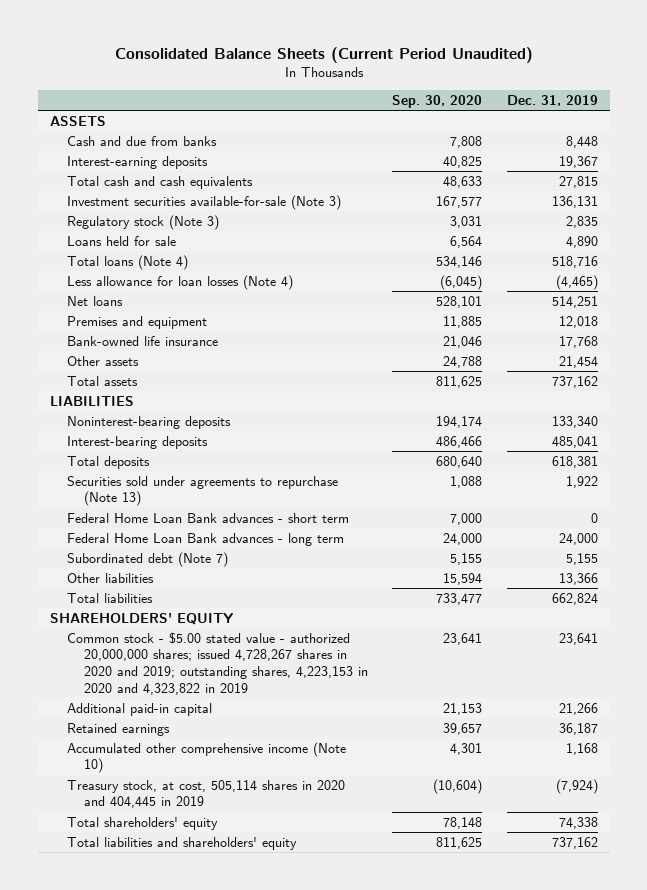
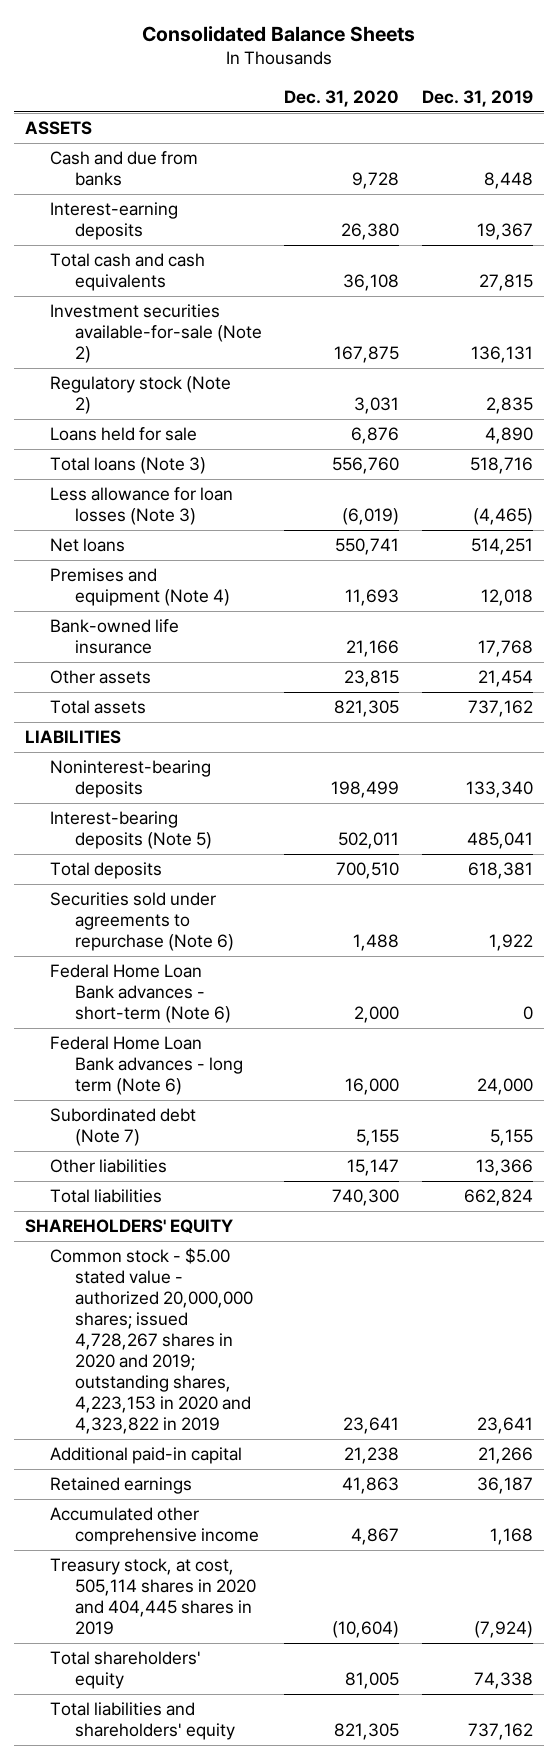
[114,46,533,63] Consolidated Balance Sheets (Current Period Unaudited) -> [142,26,416,43] Consolidated Balance Sheets
[392,94,483,108] Sep. 30, 2020 -> none
none -> [284,89,400,107] Dec. 31, 2020
[66,194,341,210] Investment securities available-for-sale (Note 3) -> [50,304,262,364] Investment securities available-for-sale (Note 2)
[66,214,219,230] Regulatory stock (Note 3) -> [50,376,232,415] Regulatory stock (Note 2)
[66,254,188,270] Total loans (Note 4) -> [50,457,207,475] Total loans (Note 3)
[66,274,293,290] Less allowance for loan losses (Note 4) -> [50,487,234,526] Less allowance for loan losses (Note 3)
[66,315,207,329] Premises and equipment -> [50,568,230,607] Premises and equipment (Note 4)
[66,435,208,449] Interest-bearing deposits -> [50,811,212,850] Interest-bearing deposits (Note 5)
[66,475,338,507] Securities sold under agreements to repurchase (Note 13) -> [50,892,234,952] Securities sold under agreements to repurchase (Note 6)
[66,512,349,523] Federal Home Loan Bank advances - short term -> [50,964,231,1024] Federal Home Loan Bank advances - short-term (Note 6)
[66,532,344,546] Federal Home Loan Bank advances - long term -> [50,1036,243,1096] Federal Home Loan Bank advances - long term (Note 6)
[66,741,346,774] Accumulated other comprehensive income (Note 10) -> [50,1507,259,1546] Accumulated other comprehensive income
[66,779,345,809] Treasury stock, at cost, 505,114 shares in 2020 and 404,445 in 2019 -> [50,1558,256,1636] Treasury stock, at cost, 505,114 shares in 2020 and 404,445 shares in 2019

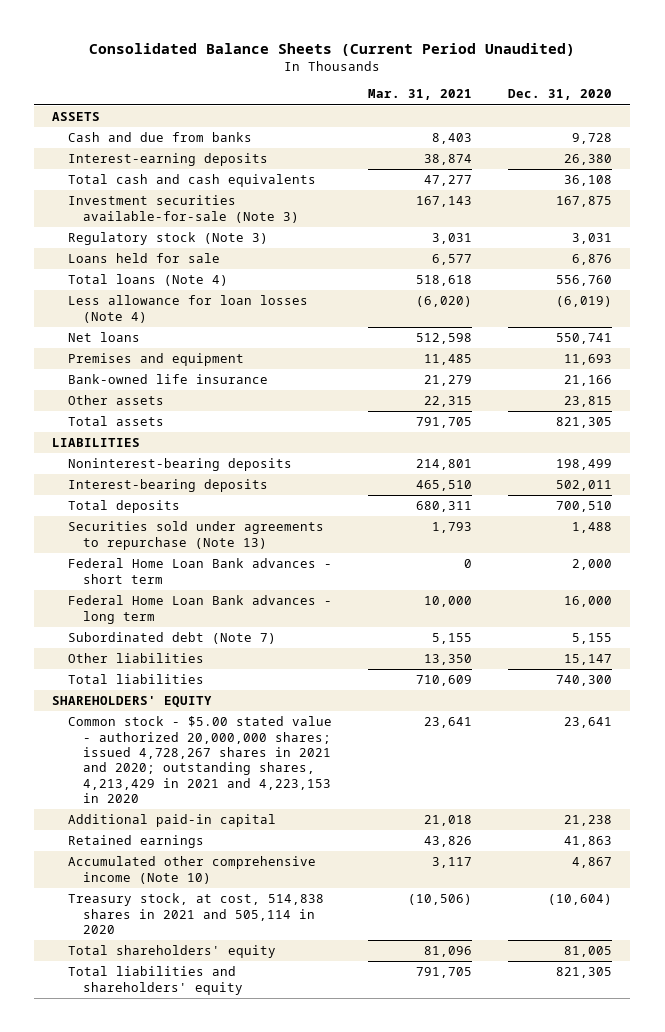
[142,26,416,43] Consolidated Balance Sheets -> [89,42,576,56] Consolidated Balance Sheets (Current Period Unaudited)
[421,89,533,107] Dec. 31, 2019 -> none
none -> [367,89,472,101] Mar. 31, 2021
[50,304,262,364] Investment securities available-for-sale (Note 2) -> [67,195,299,223] Investment securities available-for-sale (Note 3)
[50,376,232,415] Regulatory stock (Note 2) -> [67,232,268,246] Regulatory stock (Note 3)
[50,457,207,475] Total loans (Note 3) -> [67,274,228,287] Total loans (Note 4)
[50,487,234,526] Less allowance for loan losses (Note 3) -> [67,295,308,323] Less allowance for loan losses (Note 4)
[50,568,230,607] Premises and equipment (Note 4) -> [67,353,244,367] Premises and equipment
[50,811,212,850] Interest-bearing deposits (Note 5) -> [67,479,268,493] Interest-bearing deposits
[50,892,234,952] Securities sold under agreements to repurchase (Note 6) -> [67,521,324,550] Securities sold under agreements to repurchase (Note 13)
[50,964,231,1024] Federal Home Loan Bank advances - short-term (Note 6) -> [67,558,332,584] Federal Home Loan Bank advances - short term
[50,1036,243,1096] Federal Home Loan Bank advances - long term (Note 6) -> [67,595,332,624] Federal Home Loan Bank advances - long term
[50,1248,253,1435] Common stock - $5.00 stated value - authorized 20,000,000 shares; issued 4,728,267 shares in 2020 and 2019; outstanding shares, 4,223,153 in 2020 and 4,323,822 in 2019 -> [67,716,332,804] Common stock - $5.00 stated value - authorized 20,000,000 shares; issued 4,728,267 shares in 2021 and 2020; outstanding shares, 4,213,429 in 2021 and 4,223,153 in 2020
[50,1507,259,1546] Accumulated other comprehensive income -> [67,856,316,884] Accumulated other comprehensive income (Note 10)
[50,1558,256,1636] Treasury stock, at cost, 505,114 shares in 2020 and 404,445 shares in 2019 -> [67,893,324,935] Treasury stock, at cost, 514,838 shares in 2021 and 505,114 in 2020

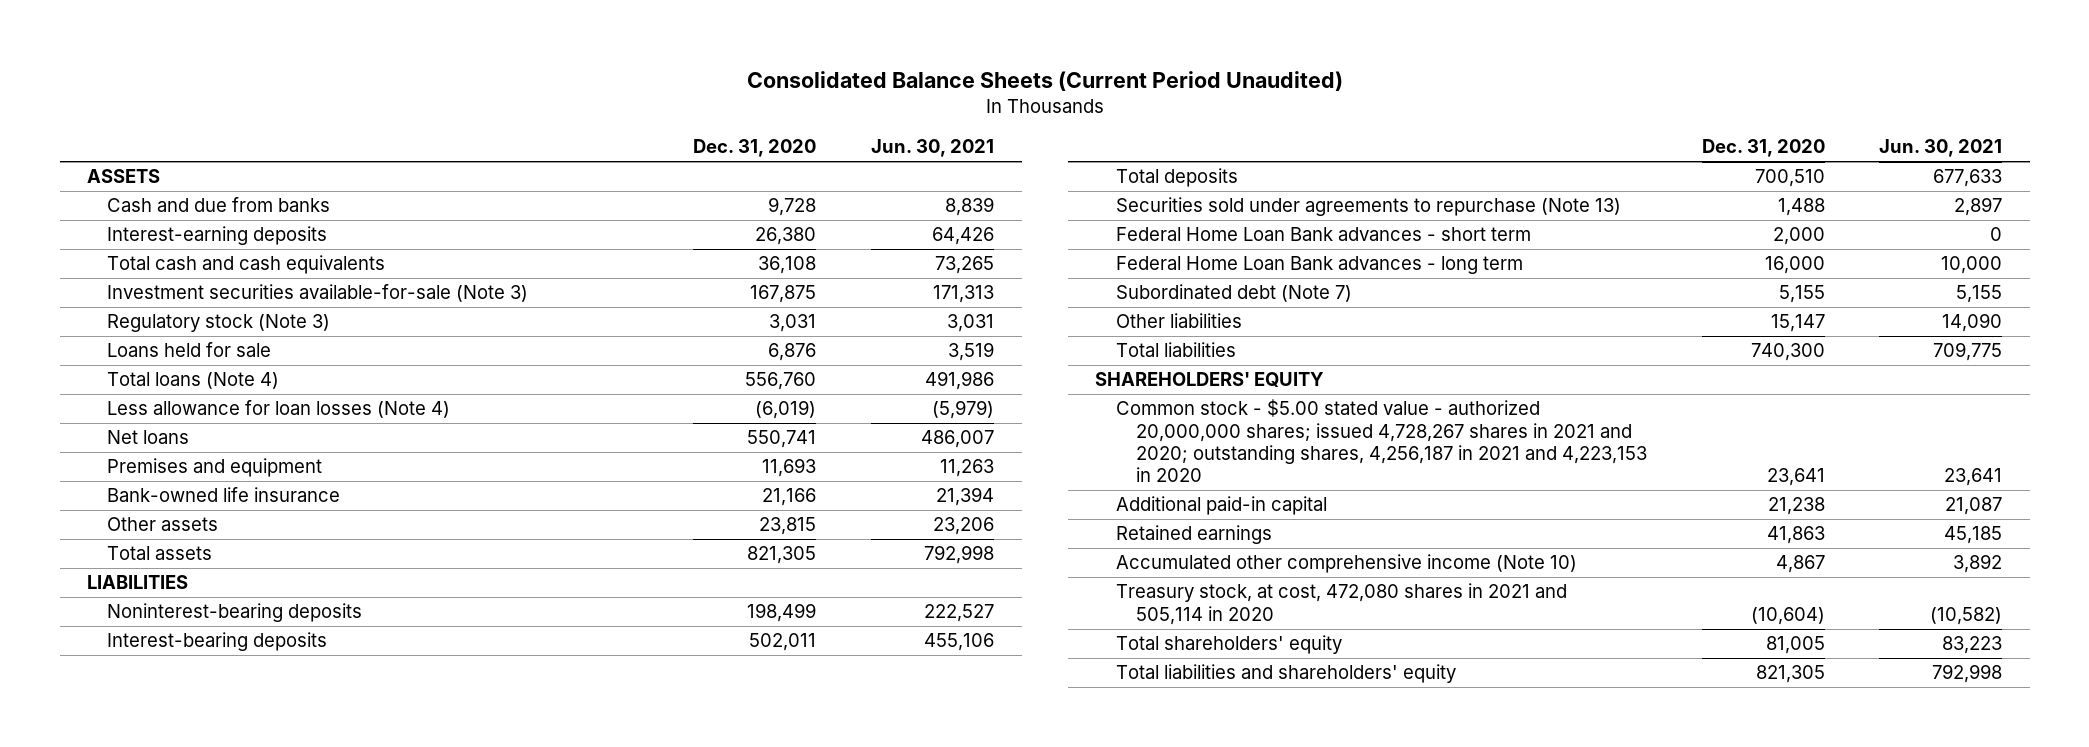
[367,89,472,101] Mar. 31, 2021 -> none
none -> [871,139,995,158] Jun. 30, 2021
[67,716,332,804] Common stock - $5.00 stated value - authorized 20,000,000 shares; issued 4,728,267 shares in 2021 and 2020; outstanding shares, 4,213,429 in 2021 and 4,223,153 in 2020 -> [1115,399,1647,482] Common stock - $5.00 stated value - authorized 20,000,000 shares; issued 4,728,267 shares in 2021 and 2020; outstanding shares, 4,256,187 in 2021 and 4,223,153 in 2020
[67,893,324,935] Treasury stock, at cost, 514,838 shares in 2021 and 505,114 in 2020 -> [1115,583,1567,625] Treasury stock, at cost, 472,080 shares in 2021 and 505,114 in 2020

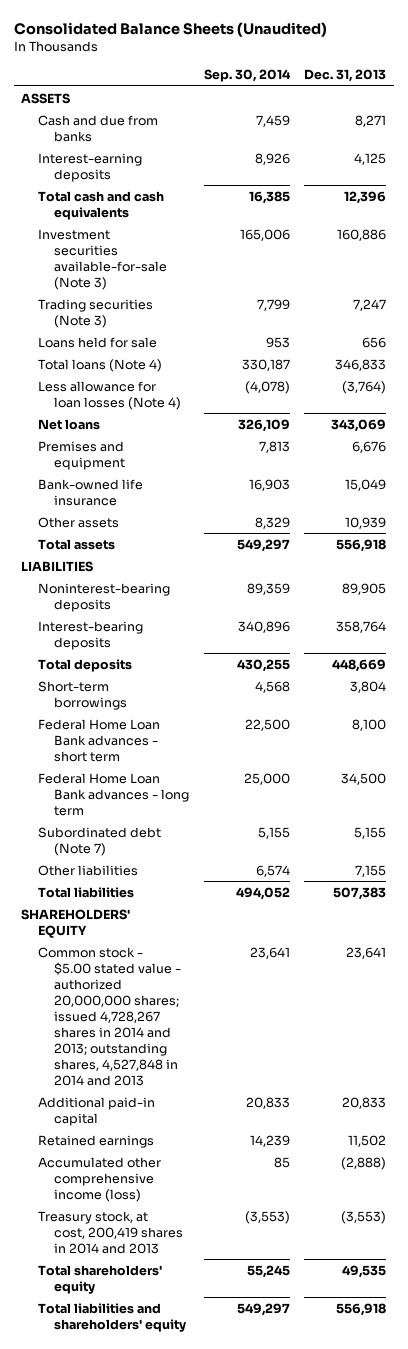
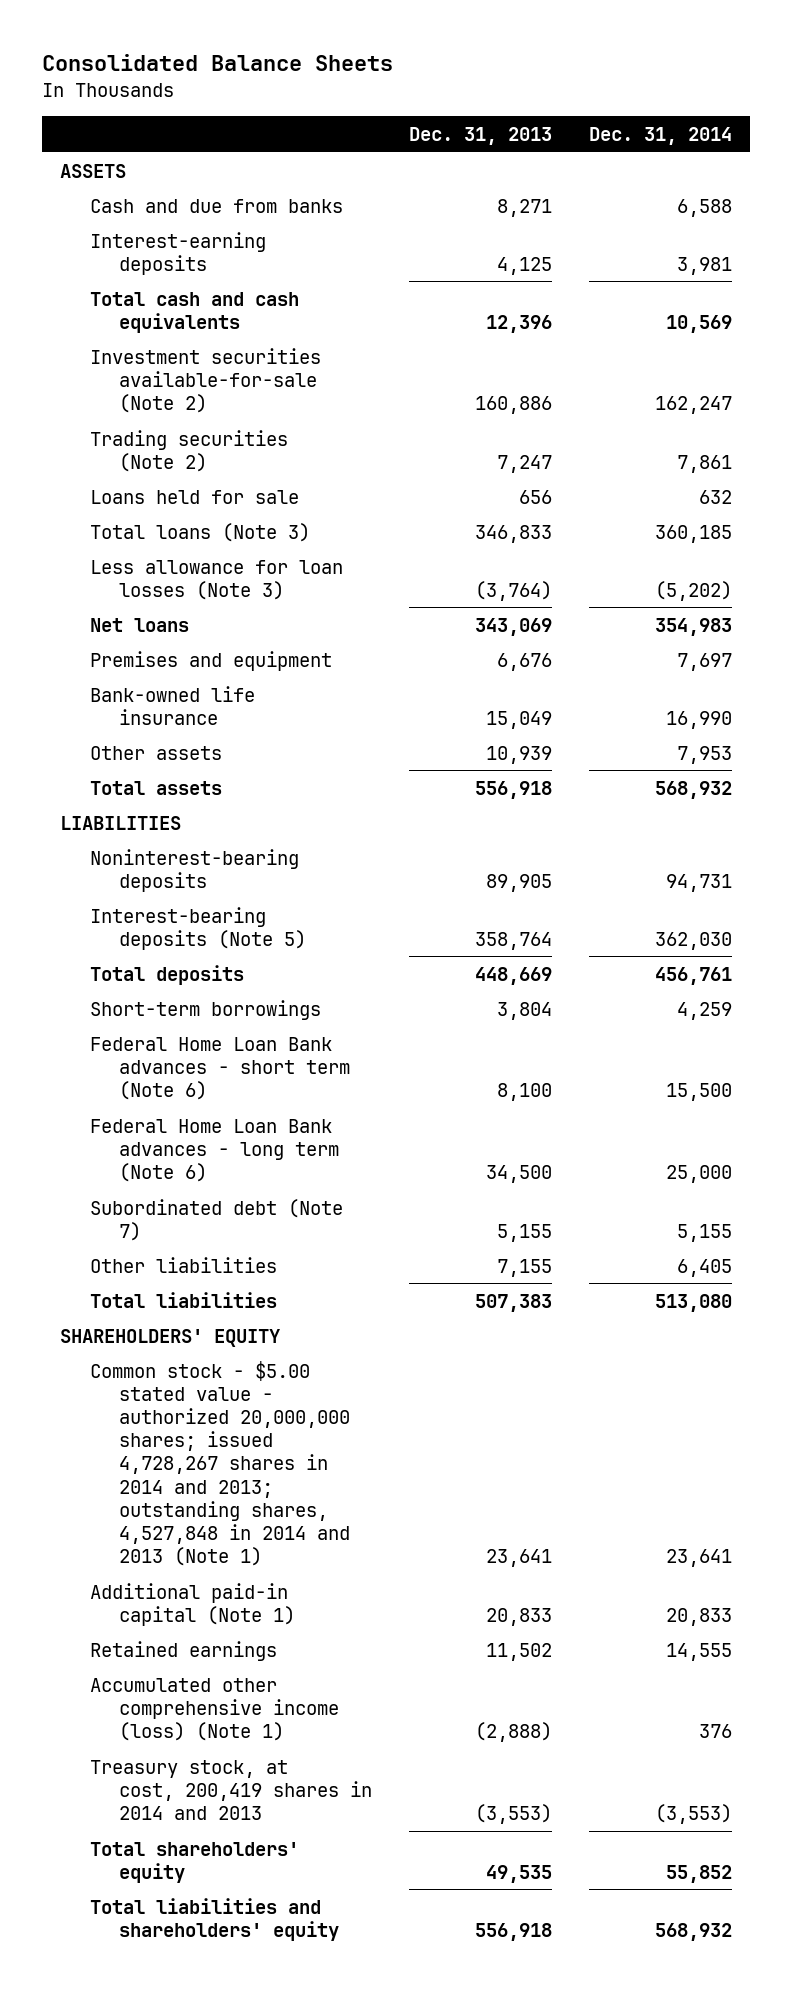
[14,21,328,37] Consolidated Balance Sheets (Unaudited) -> [41,54,393,72] Consolidated Balance Sheets
[203,69,291,83] Sep. 30, 2014 -> none
none -> [588,126,732,145] Dec. 31, 2014
[37,228,168,290] Investment securities available-for-sale (Note 3) -> [89,347,321,413] Investment securities available-for-sale (Note 2)
[37,298,153,328] Trading securities (Note 3) -> [89,429,288,472] Trading securities (Note 2)
[37,358,162,372] Total loans (Note 4) -> [89,522,310,542] Total loans (Note 3)
[37,380,182,410] Less allowance for loan losses (Note 4) -> [89,559,343,600] Less allowance for loan losses (Note 3)
[37,620,143,650] Interest-bearing deposits -> [89,906,307,950] Interest-bearing deposits (Note 5)
[37,718,160,762] Federal Home Loan Bank advances - short term -> [89,1036,351,1100] Federal Home Loan Bank advances - short term (Note 6)
[37,772,190,816] Federal Home Loan Bank advances - long term -> [89,1118,340,1182] Federal Home Loan Bank advances - long term (Note 6)
[37,946,182,1086] Common stock - $5.00 stated value - authorized 20,000,000 shares; issued 4,728,267 shares in 2014 and 2013; outstanding shares, 4,527,848 in 2014 and 2013 -> [89,1360,351,1567] Common stock - $5.00 stated value - authorized 20,000,000 shares; issued 4,728,267 shares in 2014 and 2013; outstanding shares, 4,527,848 in 2014 and 2013 (Note 1)
[37,1096,155,1126] Additional paid-in capital -> [89,1582,296,1626] Additional paid-in capital (Note 1)
[37,1156,161,1202] Accumulated other comprehensive income (loss) -> [89,1677,340,1741] Accumulated other comprehensive income (loss) (Note 1)

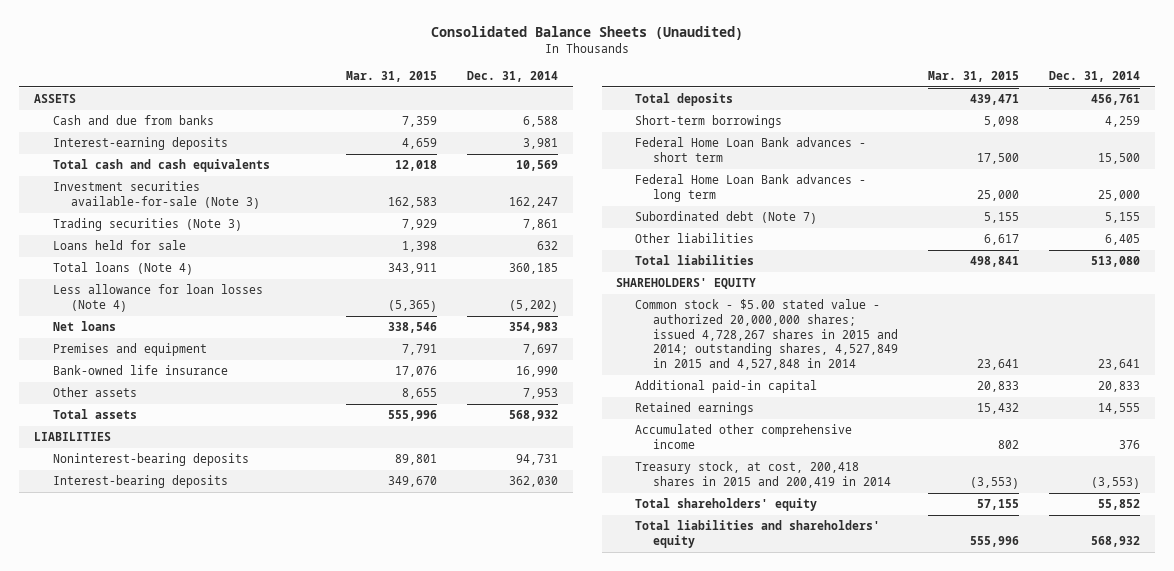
[41,54,393,72] Consolidated Balance Sheets -> [431,26,744,41] Consolidated Balance Sheets (Unaudited)
[409,126,553,145] Dec. 31, 2013 -> none
none -> [345,70,437,82] Mar. 31, 2015
[89,347,321,413] Investment securities available-for-sale (Note 2) -> [52,181,261,209] Investment securities available-for-sale (Note 3)
[89,429,288,472] Trading securities (Note 2) -> [52,218,242,232] Trading securities (Note 3)
[89,522,310,542] Total loans (Note 3) -> [52,262,193,276] Total loans (Note 4)
[89,559,343,600] Less allowance for loan losses (Note 3) -> [52,284,263,312] Less allowance for loan losses (Note 4)
[89,906,307,950] Interest-bearing deposits (Note 5) -> [52,475,228,489] Interest-bearing deposits
[89,1036,351,1100] Federal Home Loan Bank advances - short term (Note 6) -> [634,137,866,162] Federal Home Loan Bank advances - short term
[89,1118,340,1182] Federal Home Loan Bank advances - long term (Note 6) -> [634,174,866,202] Federal Home Loan Bank advances - long term
[89,1360,351,1567] Common stock - $5.00 stated value - authorized 20,000,000 shares; issued 4,728,267 shares in 2014 and 2013; outstanding shares, 4,527,848 in 2014 and 2013 (Note 1) -> [634,299,899,371] Common stock - $5.00 stated value - authorized 20,000,000 shares; issued 4,728,267 shares in 2015 and 2014; outstanding shares, 4,527,849 in 2015 and 4,527,848 in 2014
[89,1582,296,1626] Additional paid-in capital (Note 1) -> [634,380,817,394] Additional paid-in capital
[89,1677,340,1741] Accumulated other comprehensive income (loss) (Note 1) -> [634,424,852,449] Accumulated other comprehensive income
[89,1759,373,1820] Treasury stock, at cost, 200,419 shares in 2014 and 2013 -> [634,461,892,488] Treasury stock, at cost, 200,418 shares in 2015 and 200,419 in 2014

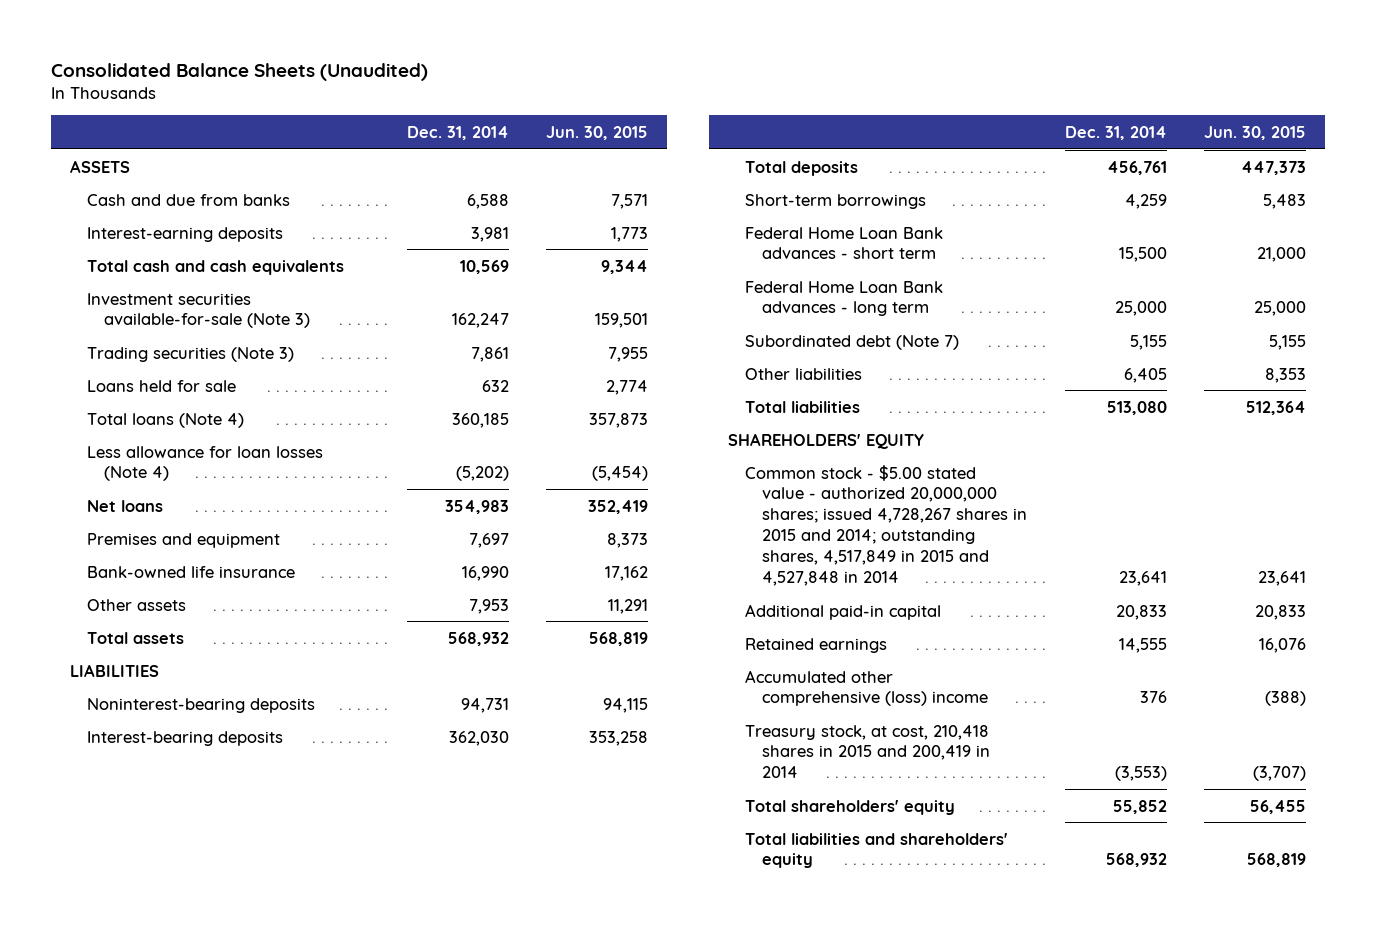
[345,70,437,82] Mar. 31, 2015 -> none
none -> [546,126,649,141] Jun. 30, 2015
[634,299,899,371] Common stock - $5.00 stated value - authorized 20,000,000 shares; issued 4,728,267 shares in 2015 and 2014; outstanding shares, 4,527,849 in 2015 and 4,527,848 in 2014 -> [744,464,1028,587] Common stock - $5.00 stated value - authorized 20,000,000 shares; issued 4,728,267 shares in 2015 and 2014; outstanding shares, 4,517,849 in 2015 and 4,527,848 in 2014
[634,424,852,449] Accumulated other comprehensive income -> [744,669,989,707] Accumulated other comprehensive (loss) income
[634,461,892,488] Treasury stock, at cost, 200,418 shares in 2015 and 200,419 in 2014 -> [744,724,991,779] Treasury stock, at cost, 210,418 shares in 2015 and 200,419 in 2014

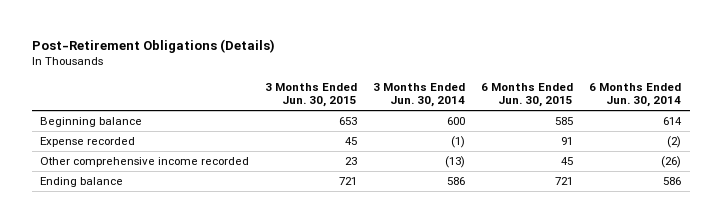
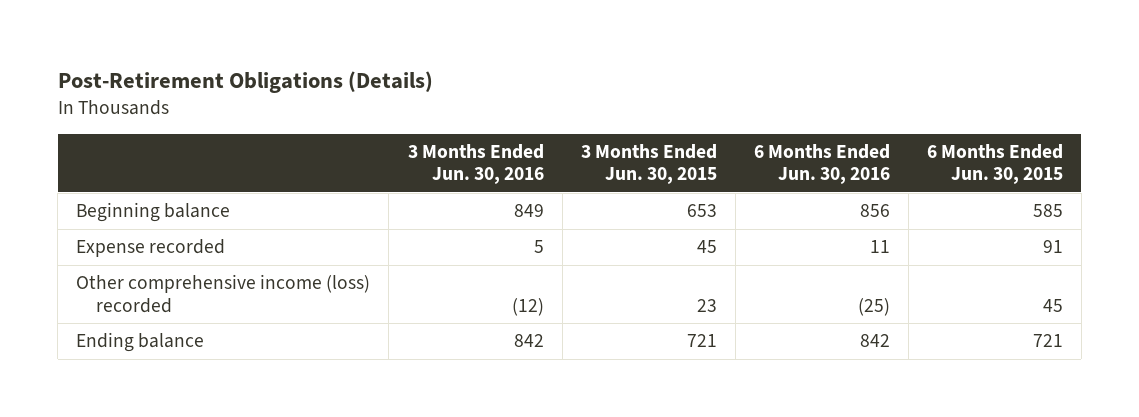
[373,82,466,108] 3 Months Ended Jun. 30, 2014 -> none
[589,82,682,108] 6 Months Ended Jun. 30, 2014 -> none
none -> [407,143,544,185] 3 Months Ended Jun. 30, 2016
none -> [753,143,890,185] 6 Months Ended Jun. 30, 2016
[39,157,249,168] Other comprehensive income recorded -> [76,274,371,313] Other comprehensive income (loss) recorded

